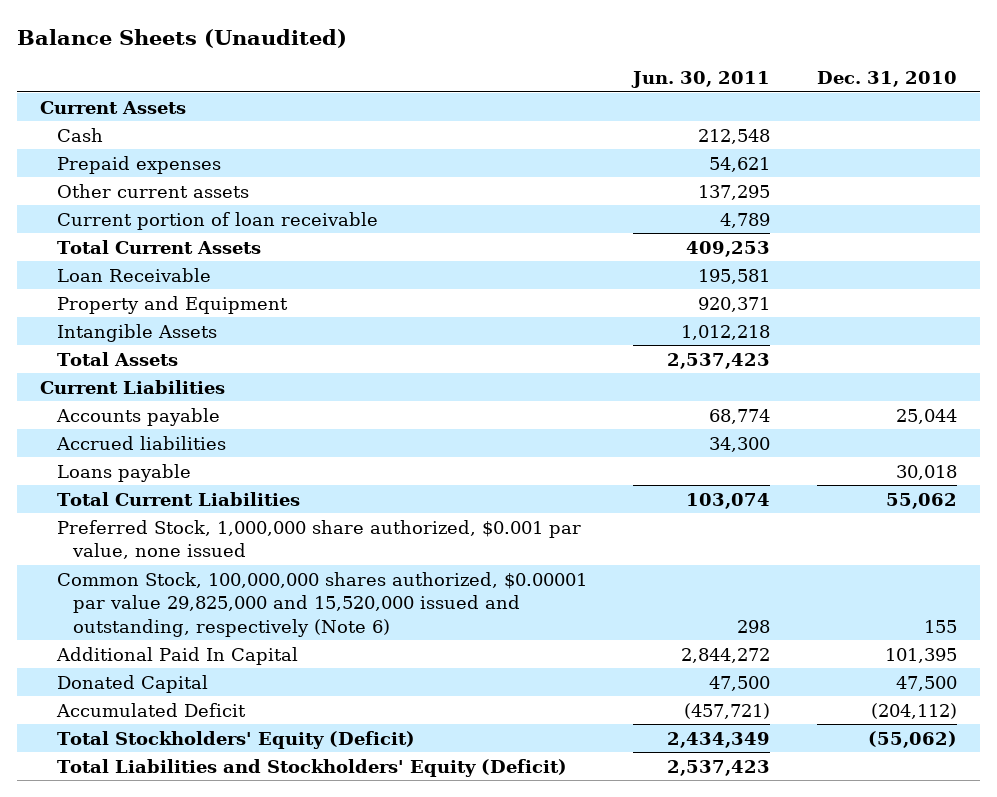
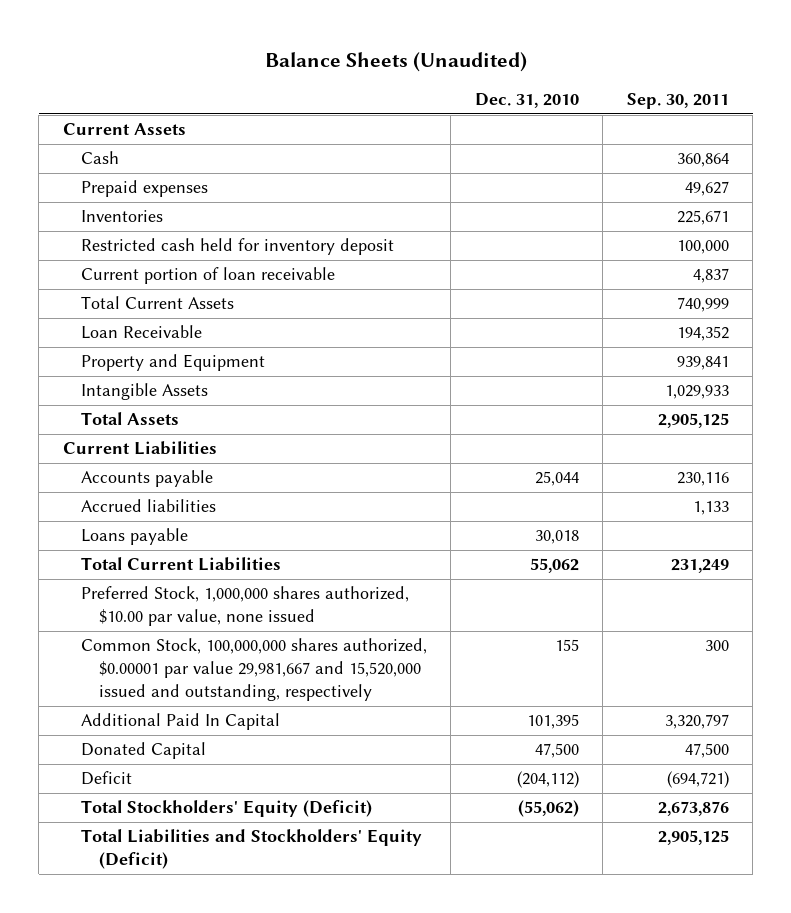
[631,71,771,89] Jun. 30, 2011 -> none
none -> [626,93,729,110] Sep. 30, 2011
[56,183,249,198] Other current assets -> none
none -> [80,210,163,223] Inventories
none -> [80,238,394,256] Restricted cash held for inventory deposit
[56,519,581,560] Preferred Stock, 1,000,000 share authorized, $0.001 par value, none issued -> [80,586,409,627] Preferred Stock, 1,000,000 shares authorized, $10.00 par value, none issued
[56,571,587,637] Common Stock, 100,000,000 shares authorized, $0.00001 par value 29,825,000 and 15,520,000 issued and outstanding, respectively (Note 6) -> [80,638,427,702] Common Stock, 100,000,000 shares authorized, $0.00001 par value 29,981,667 and 15,520,000 issued and outstanding, respectively
[55,702,246,717] Accumulated Deficit -> [80,771,132,786] Deficit

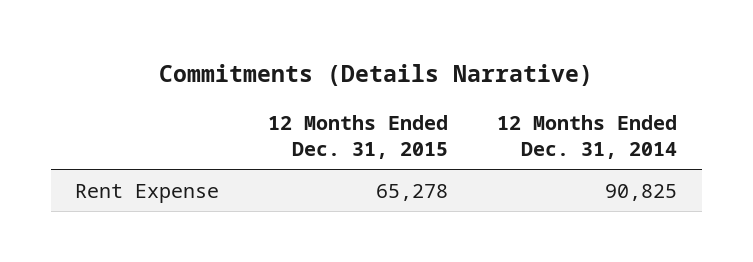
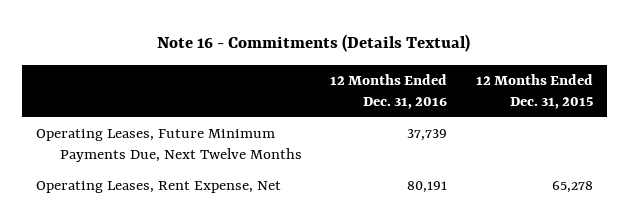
[159,64,594,87] Commitments (Details Narrative) -> [157,33,471,52] Note 16 - Commitments (Details Textual)
[497,114,678,160] 12 Months Ended Dec. 31, 2014 -> none
none -> [330,73,448,109] 12 Months Ended Dec. 31, 2016
none -> [36,129,303,163] Operating Leases, Future Minimum Payments Due, Next Twelve Months
[75,183,220,203] Rent Expense -> [36,181,282,194] Operating Leases, Rent Expense, Net

